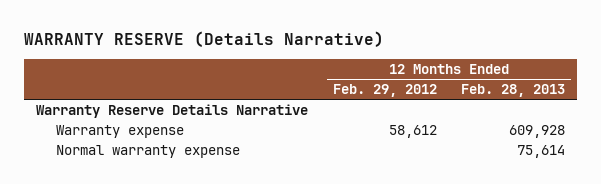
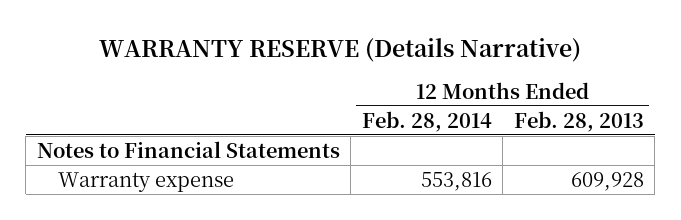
[332,84,437,98] Feb. 29, 2012 -> none
none -> [361,110,492,132] Feb. 28, 2014
[36,104,309,119] Warranty Reserve Details Narrative -> none
none -> [36,140,340,158] Notes to Financial Statements
[56,145,241,159] Normal warranty expense -> none

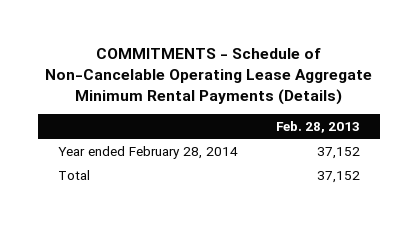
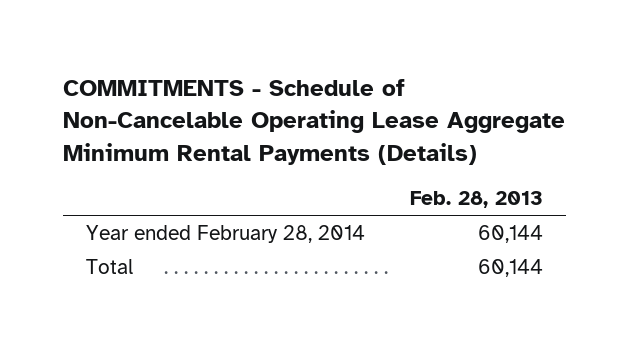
[317,146,361,159] 37,152 -> [478,225,544,244] 60,144
[317,170,361,183] 37,152 -> [478,259,544,278] 60,144

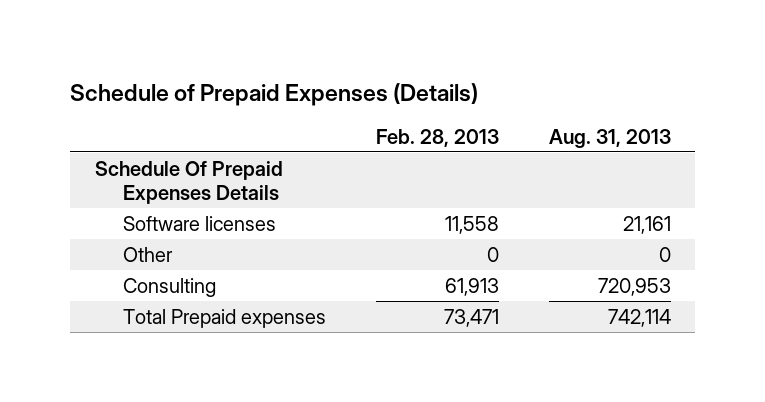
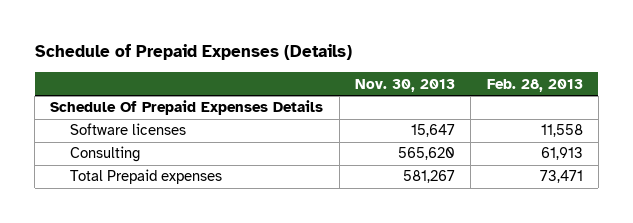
[548,128,671,148] Aug. 31, 2013 -> none
none -> [354,78,455,92] Nov. 30, 2013
[123,246,174,262] Other -> none

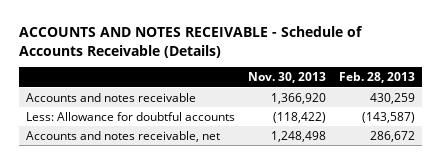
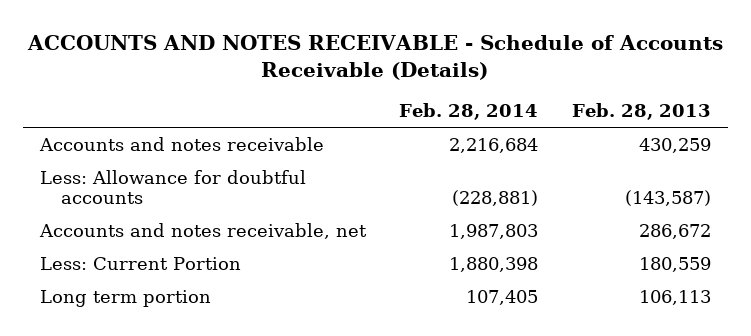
[247,72,326,84] Nov. 30, 2013 -> none
none -> [399,103,539,121] Feb. 28, 2014
none -> [39,256,241,270] Less: Current Portion
none -> [39,289,211,307] Long term portion

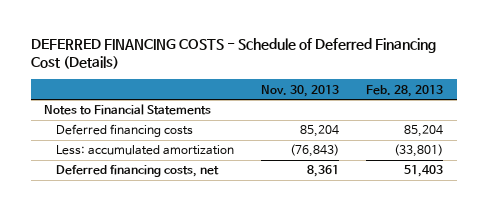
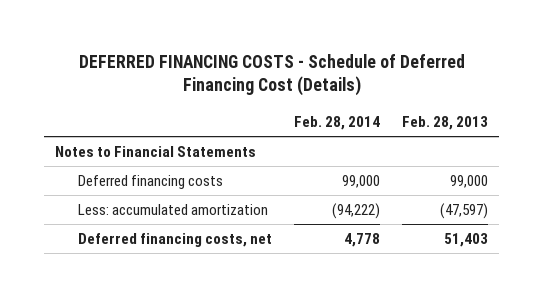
[261,84,340,97] Nov. 30, 2013 -> none
none -> [294,115,381,130] Feb. 28, 2014
[404,125,444,138] 85,204 -> [450,175,489,189] 99,000
[394,144,444,158] (33,801) -> [440,203,489,220] (47,597)

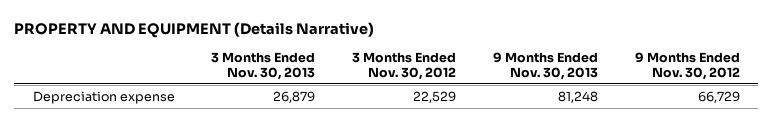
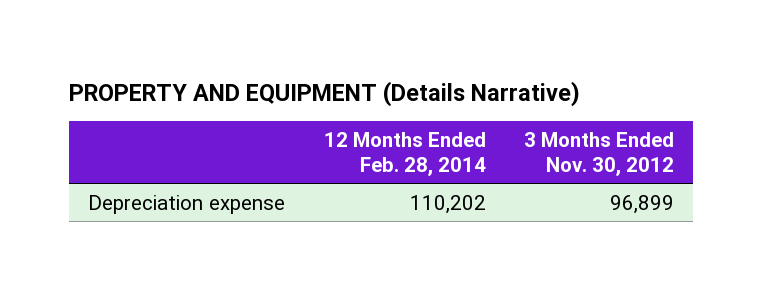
[211,52,316,80] 3 Months Ended Nov. 30, 2013 -> none
[492,52,598,80] 9 Months Ended Nov. 30, 2013 -> none
[634,52,740,80] 9 Months Ended Nov. 30, 2012 -> none
none -> [323,132,486,176] 12 Months Ended Feb. 28, 2014
[413,91,457,104] 22,529 -> [610,194,675,214] 96,899

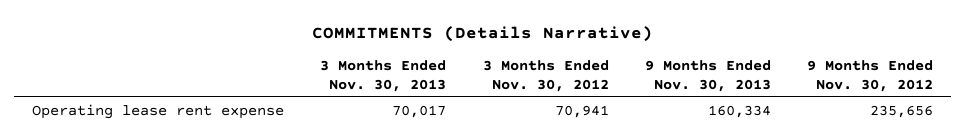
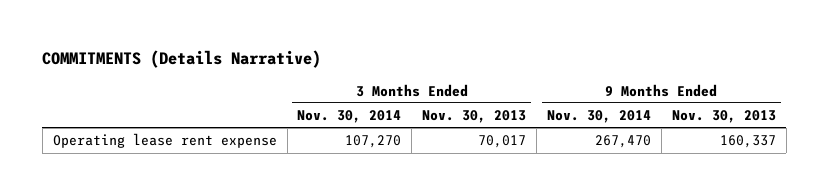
[482,60,609,92] 3 Months Ended Nov. 30, 2012 -> none
[806,60,933,92] 9 Months Ended Nov. 30, 2012 -> none
none -> [297,110,402,124] Nov. 30, 2014
none -> [547,110,652,124] Nov. 30, 2014
[707,104,771,118] 160,334 -> [719,135,776,149] 160,337

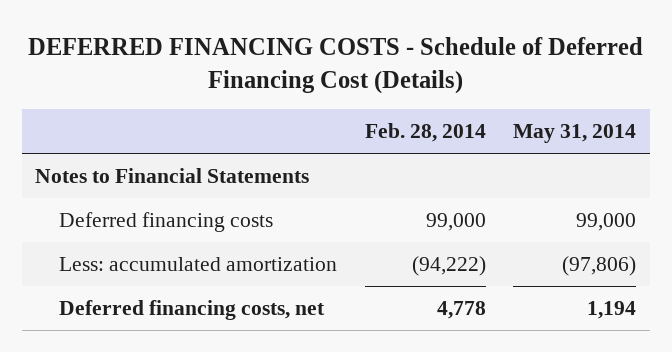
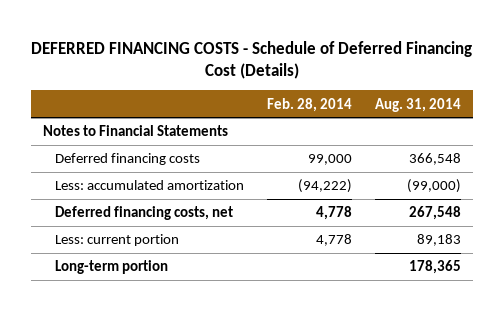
[513,124,637,144] May 31, 2014 -> none
none -> [375,97,462,112] Aug. 31, 2014
none -> [54,234,179,247] Less: current portion
none -> [54,260,168,275] Long-term portion

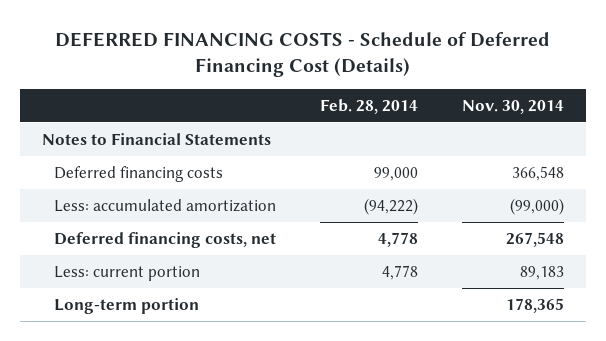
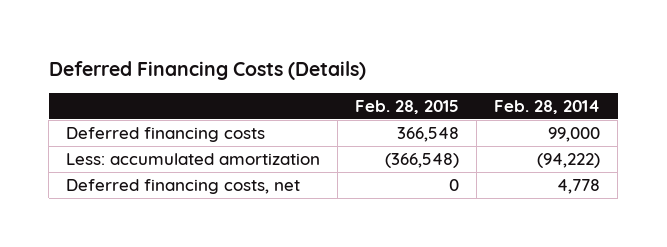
[54,32,550,78] DEFERRED FINANCING COSTS - Schedule of Deferred Financing Cost (Details) -> [48,60,366,80] Deferred Financing Costs (Details)
[461,99,564,114] Nov. 30, 2014 -> none
none -> [355,99,460,114] Feb. 28, 2015
[42,132,272,145] Notes to Financial Statements -> none
[53,265,200,281] Less: current portion -> none
[53,297,199,314] Long-term portion -> none

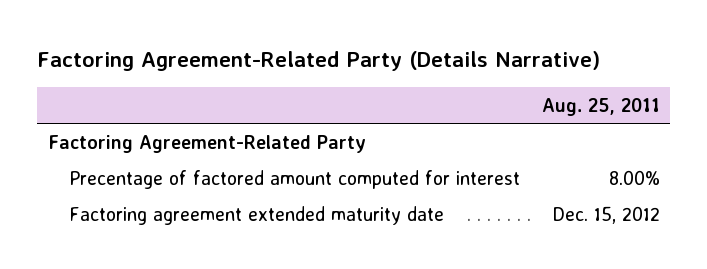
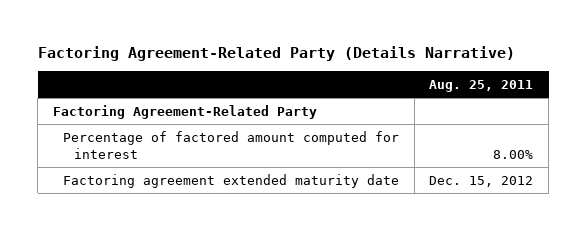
[69,169,521,189] Precentage of factored amount computed for interest -> [63,130,400,159] Percentage of factored amount computed for interest

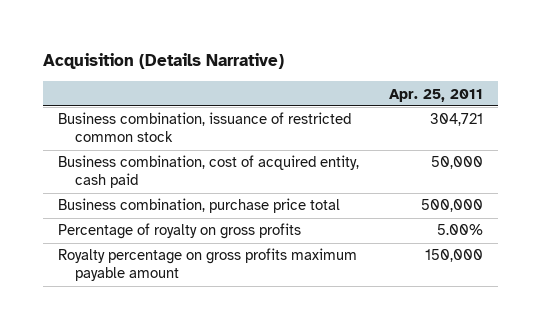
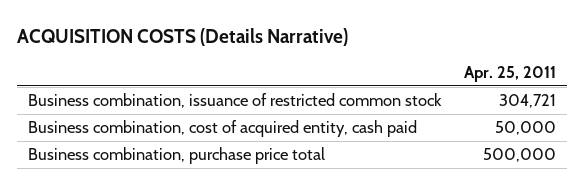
[43,53,285,70] Acquisition (Details Narrative) -> [16,27,348,46] ACQUISITION COSTS (Details Narrative)
[58,223,302,240] Percentage of royalty on gross profits -> none
[58,248,358,282] Royalty percentage on gross profits maximum payable amount -> none

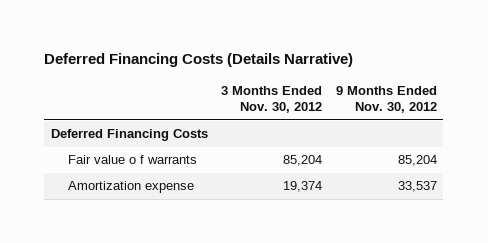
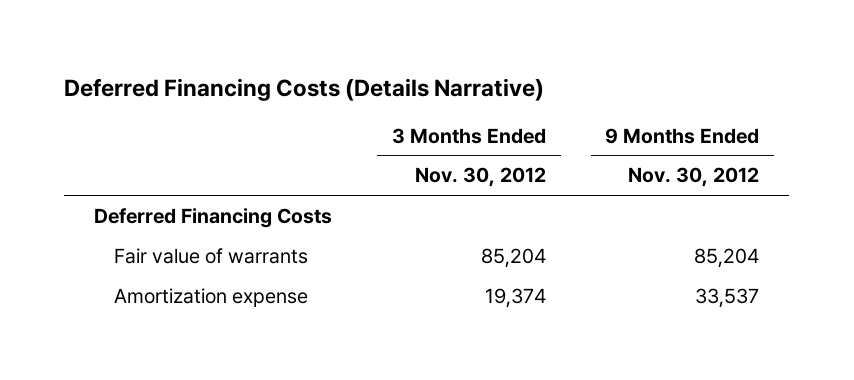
[68,155,198,165] Fair value o f warrants -> [113,247,308,264] Fair value of warrants

